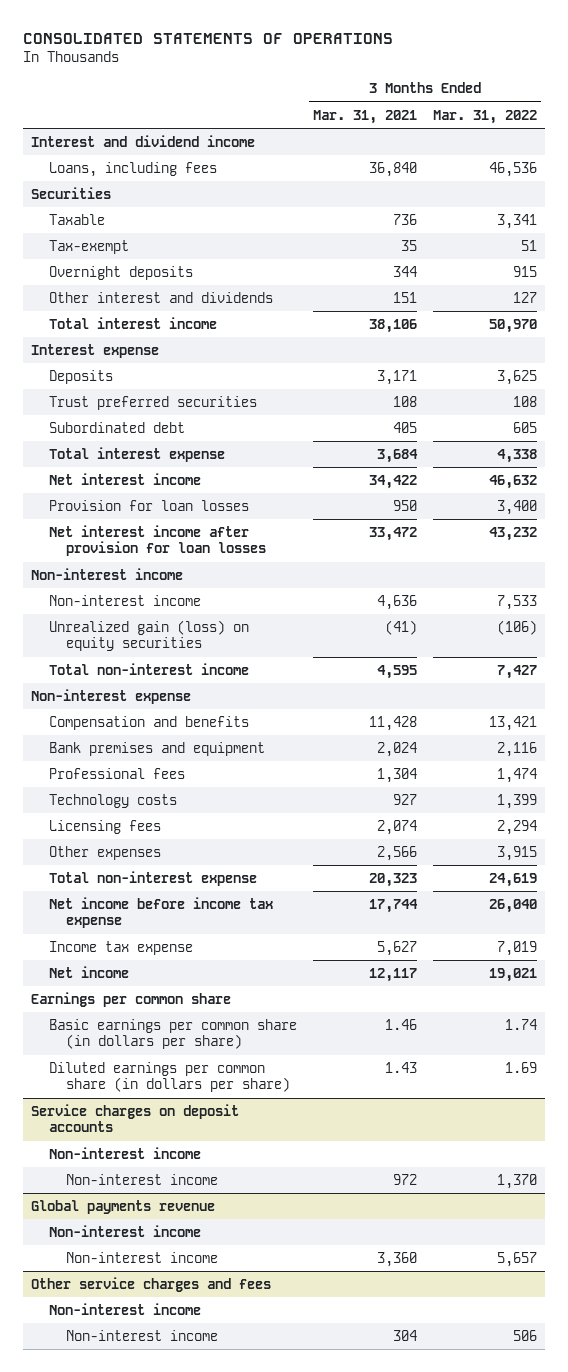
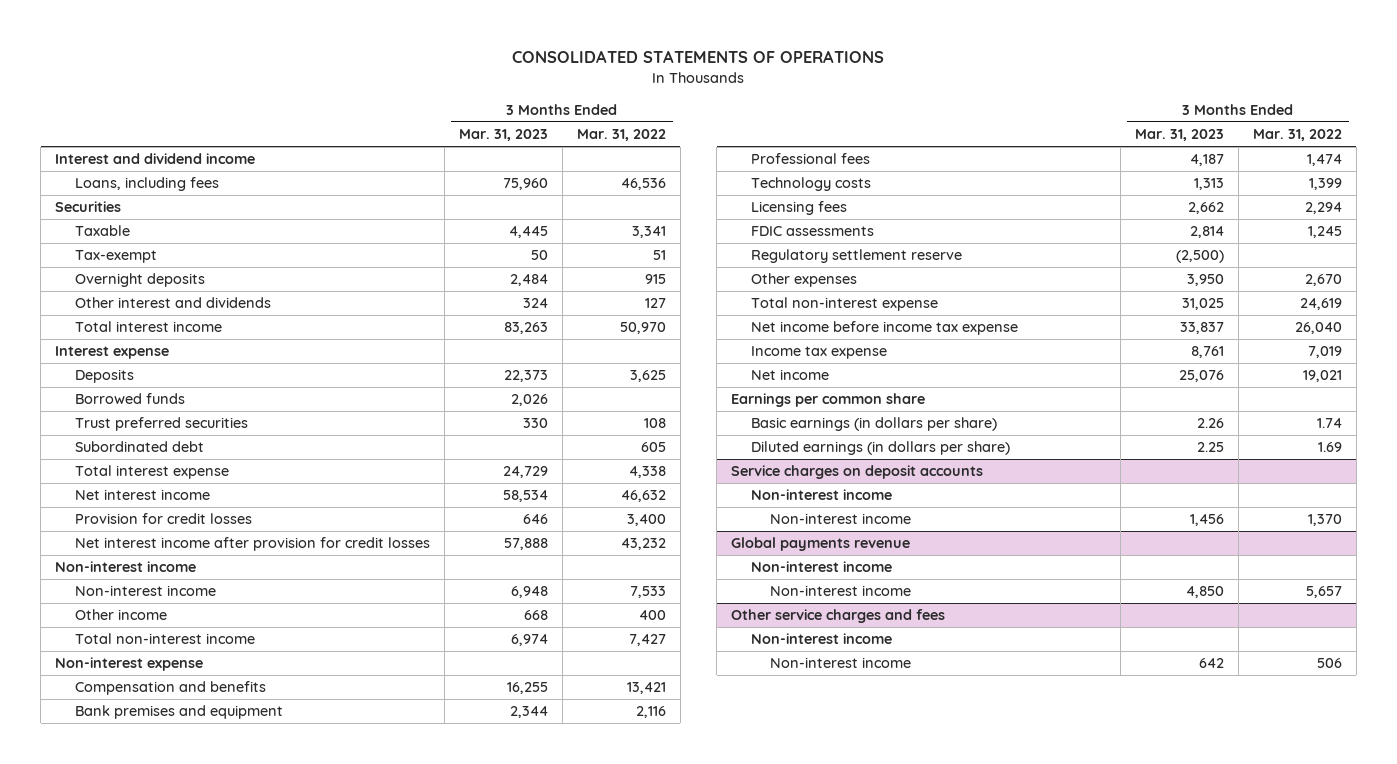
[312,109,417,124] Mar. 31, 2021 -> none
none -> [458,129,548,142] Mar. 31, 2023
none -> [74,393,185,405] Borrowed funds
[48,499,249,511] Provision for loan losses -> [74,513,252,525] Provision for credit losses
[48,524,267,557] Net interest income after provision for loan losses -> [74,537,430,552] Net interest income after provision for credit losses
[48,619,249,652] Unrealized gain (loss) on equity securities -> none
none -> [74,609,167,621] Other income
none -> [750,226,874,237] FDIC assessments
none -> [750,249,962,264] Regulatory settlement reserve
[497,845,538,861] 3,915 -> [1304,274,1342,287] 2,670
[48,1018,297,1050] Basic earnings per common share (in dollars per share) -> [750,417,997,432] Basic earnings (in dollars per share)
[48,1061,291,1093] Diluted earnings per common share (in dollars per share) -> [750,441,1010,456] Diluted earnings (in dollars per share)

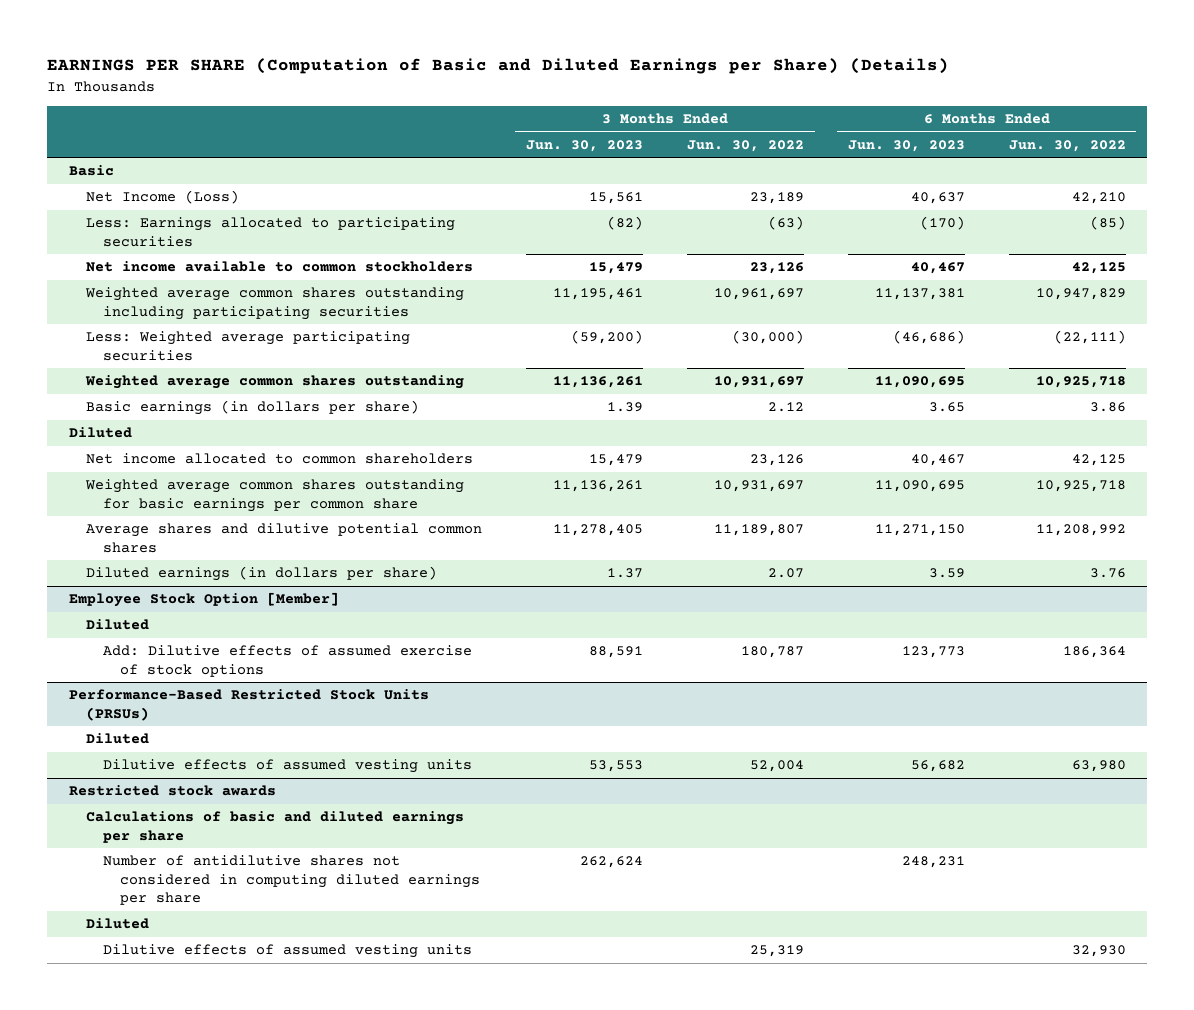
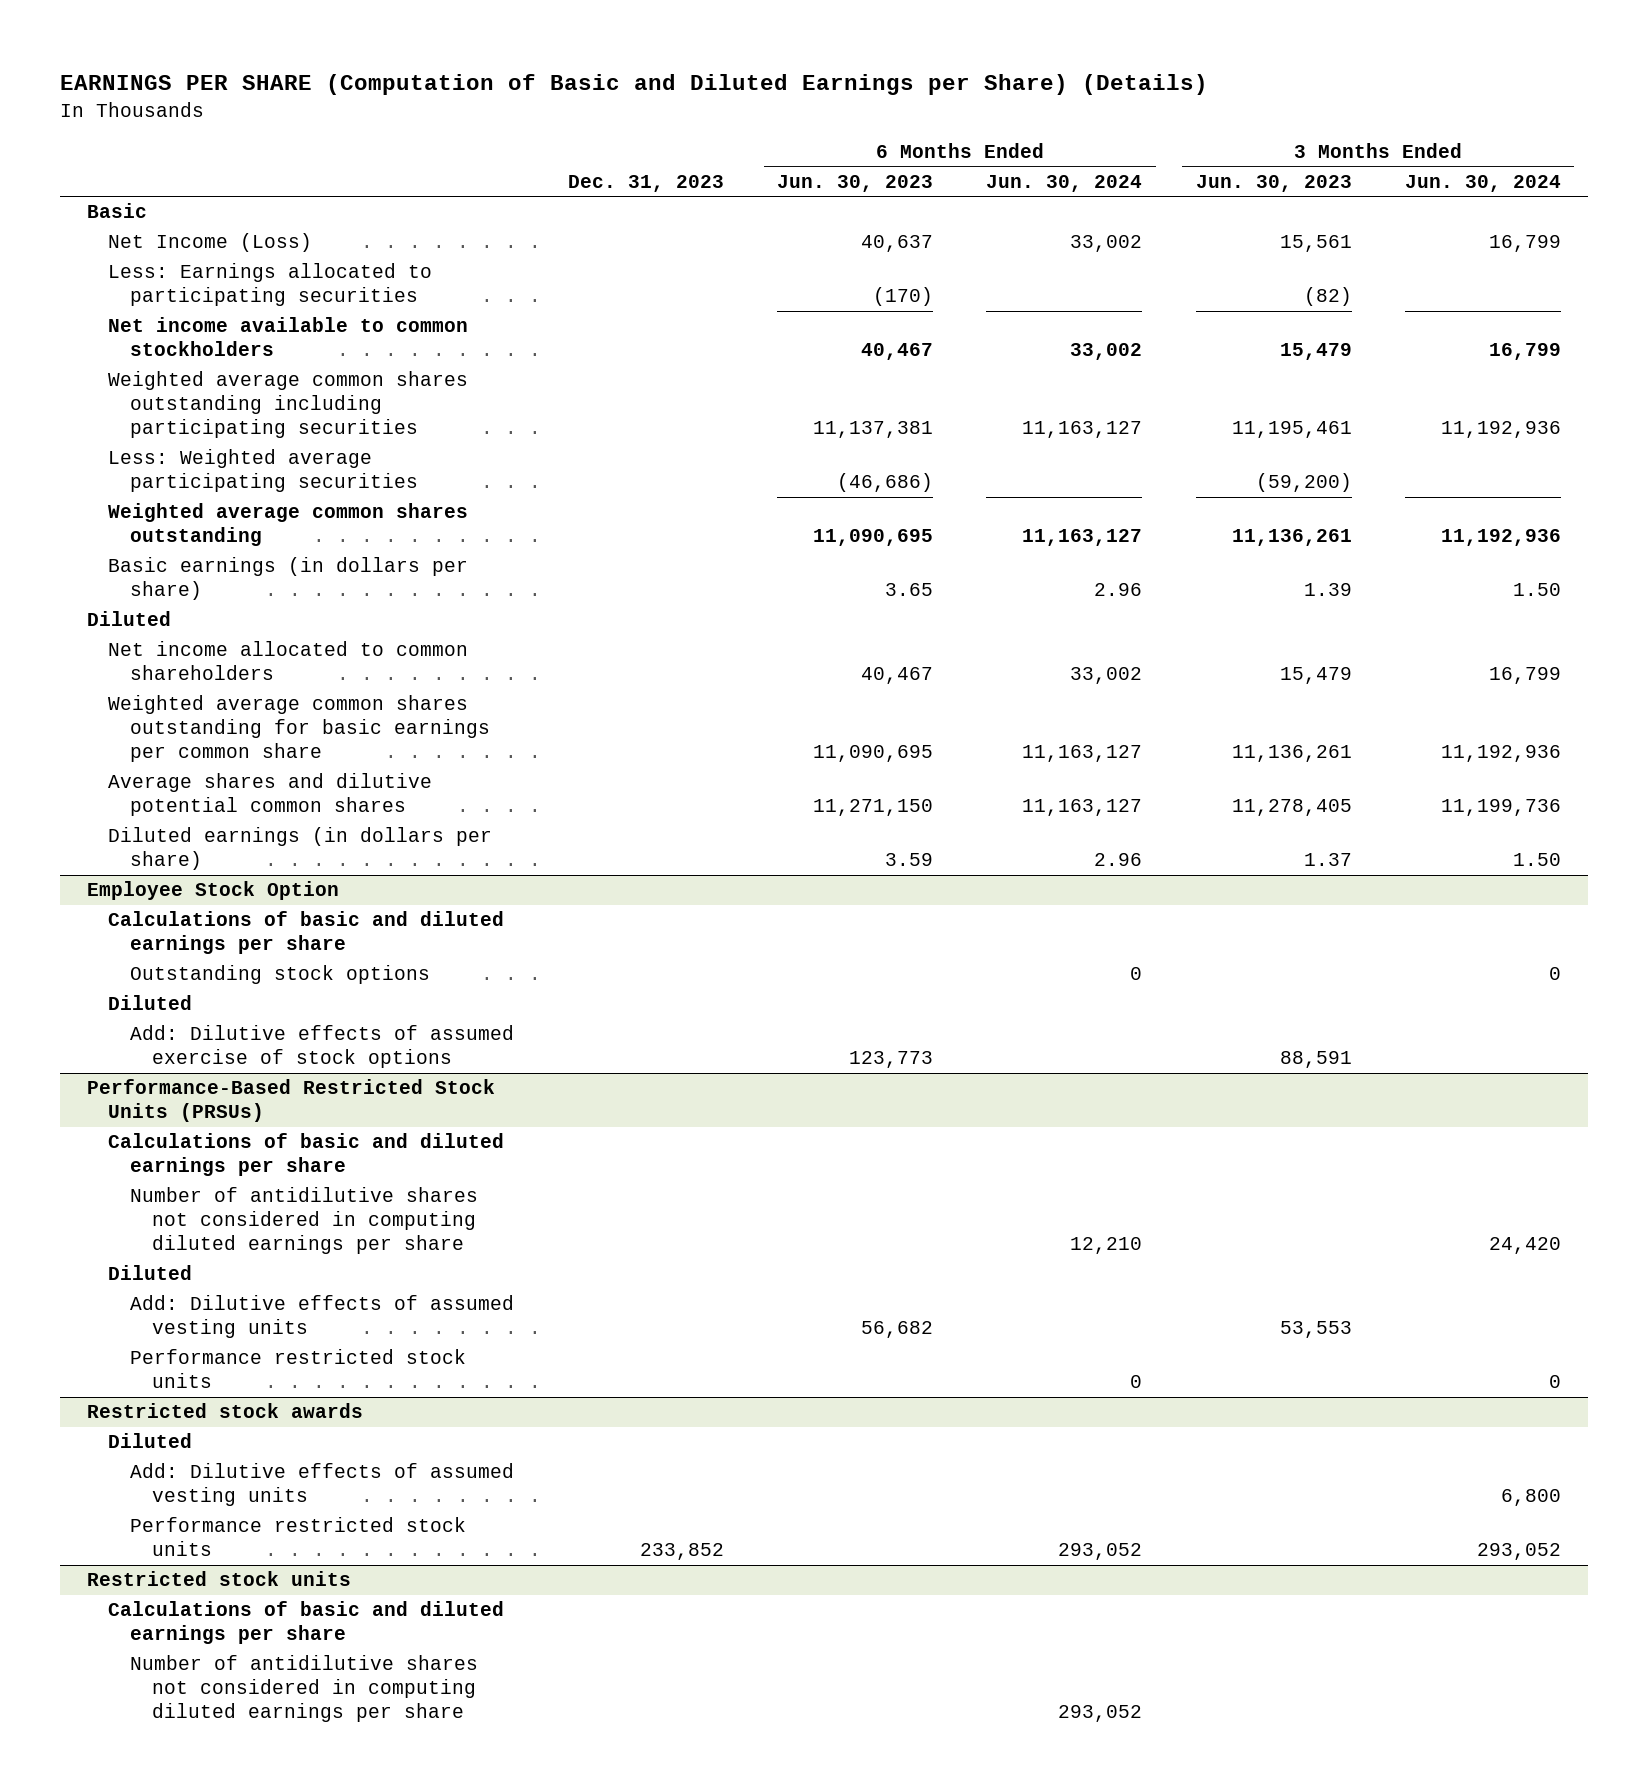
[686,139,804,152] Jun. 30, 2022 -> none
[1008,139,1126,152] Jun. 30, 2022 -> none
none -> [567,174,724,192] Dec. 31, 2023
none -> [986,174,1143,192] Jun. 30, 2024
none -> [1405,174,1562,192] Jun. 30, 2024
[68,592,339,608] Employee Stock Option [Member] -> [86,881,339,901] Employee Stock Option
none -> [108,911,505,955] Calculations of basic and diluted earnings per share
none -> [130,965,431,985] Outstanding stock options
none -> [108,1133,505,1177] Calculations of basic and diluted earnings per share
none -> [130,1187,479,1255] Number of antidilutive shares not considered in computing diluted earnings per share
[103,759,473,774] Dilutive effects of assumed vesting units -> [130,1295,515,1339] Add: Dilutive effects of assumed vesting units
none -> [130,1349,467,1389] Performance restricted stock units
[85,811,464,843] Calculations of basic and diluted earnings per share -> none
[103,855,481,906] Number of antidilutive shares not considered in computing diluted earnings per share -> none
[103,944,473,959] Dilutive effects of assumed vesting units -> [130,1463,515,1507] Add: Dilutive effects of assumed vesting units
none -> [130,1517,467,1557] Performance restricted stock units
none -> [86,1571,351,1587] Restricted stock units
none -> [108,1601,505,1645] Calculations of basic and diluted earnings per share
none -> [130,1655,479,1723] Number of antidilutive shares not considered in computing diluted earnings per share

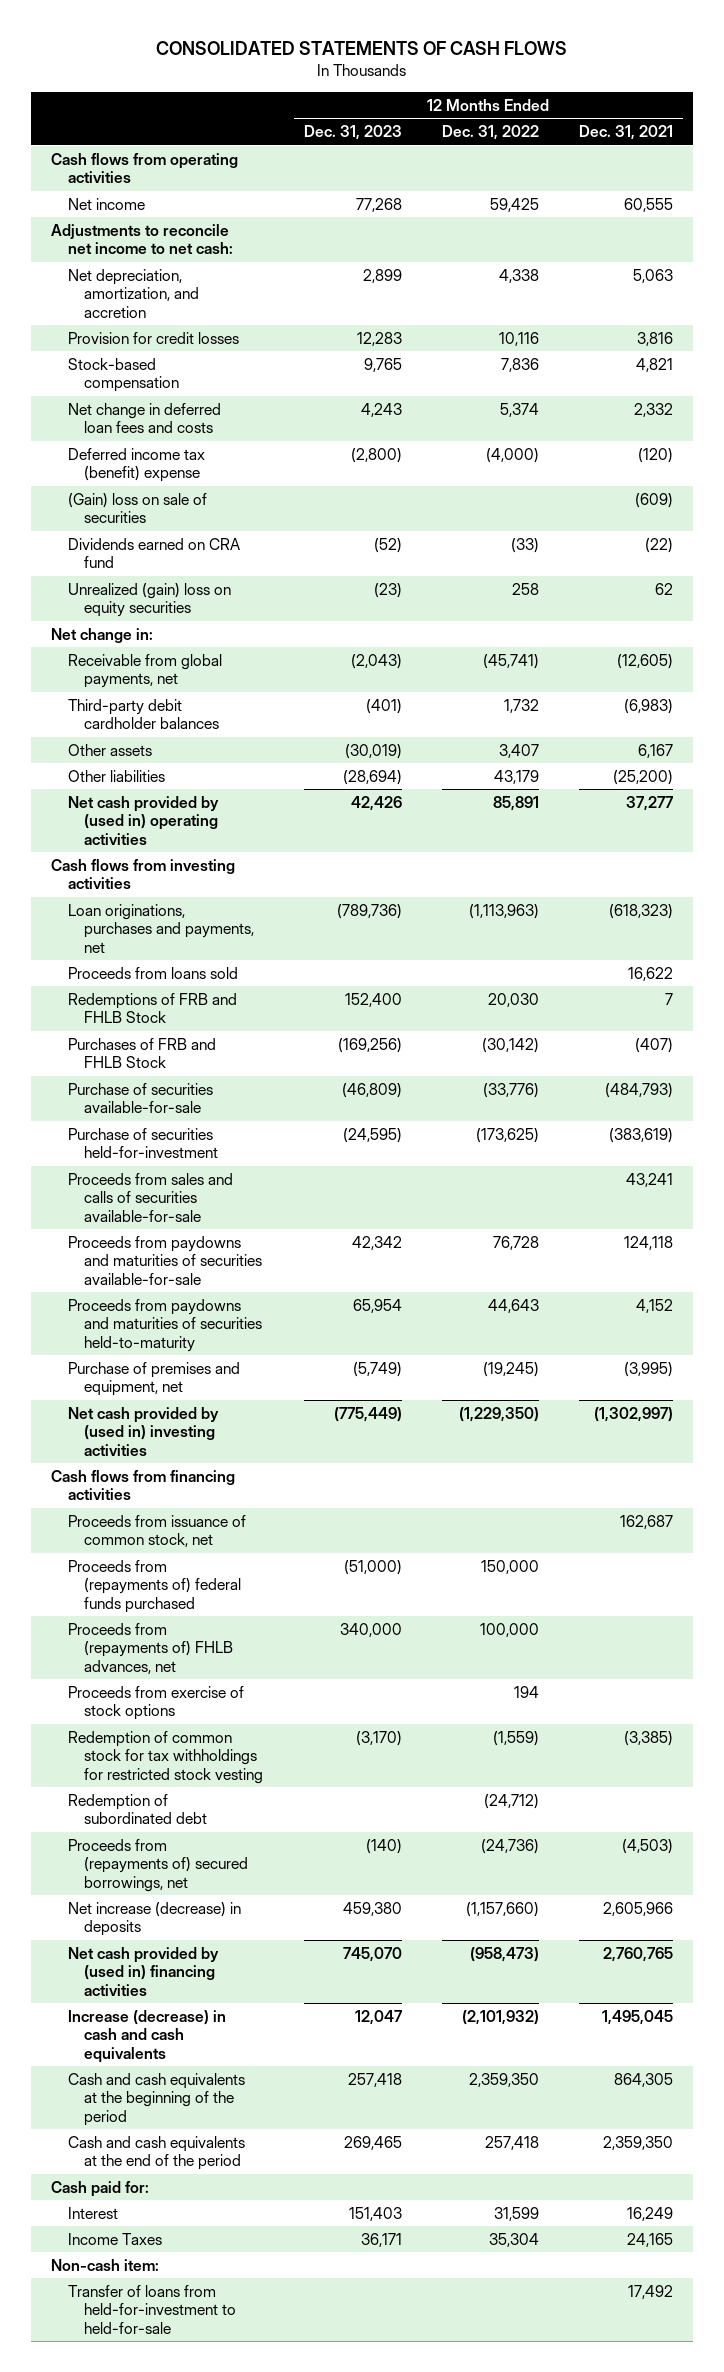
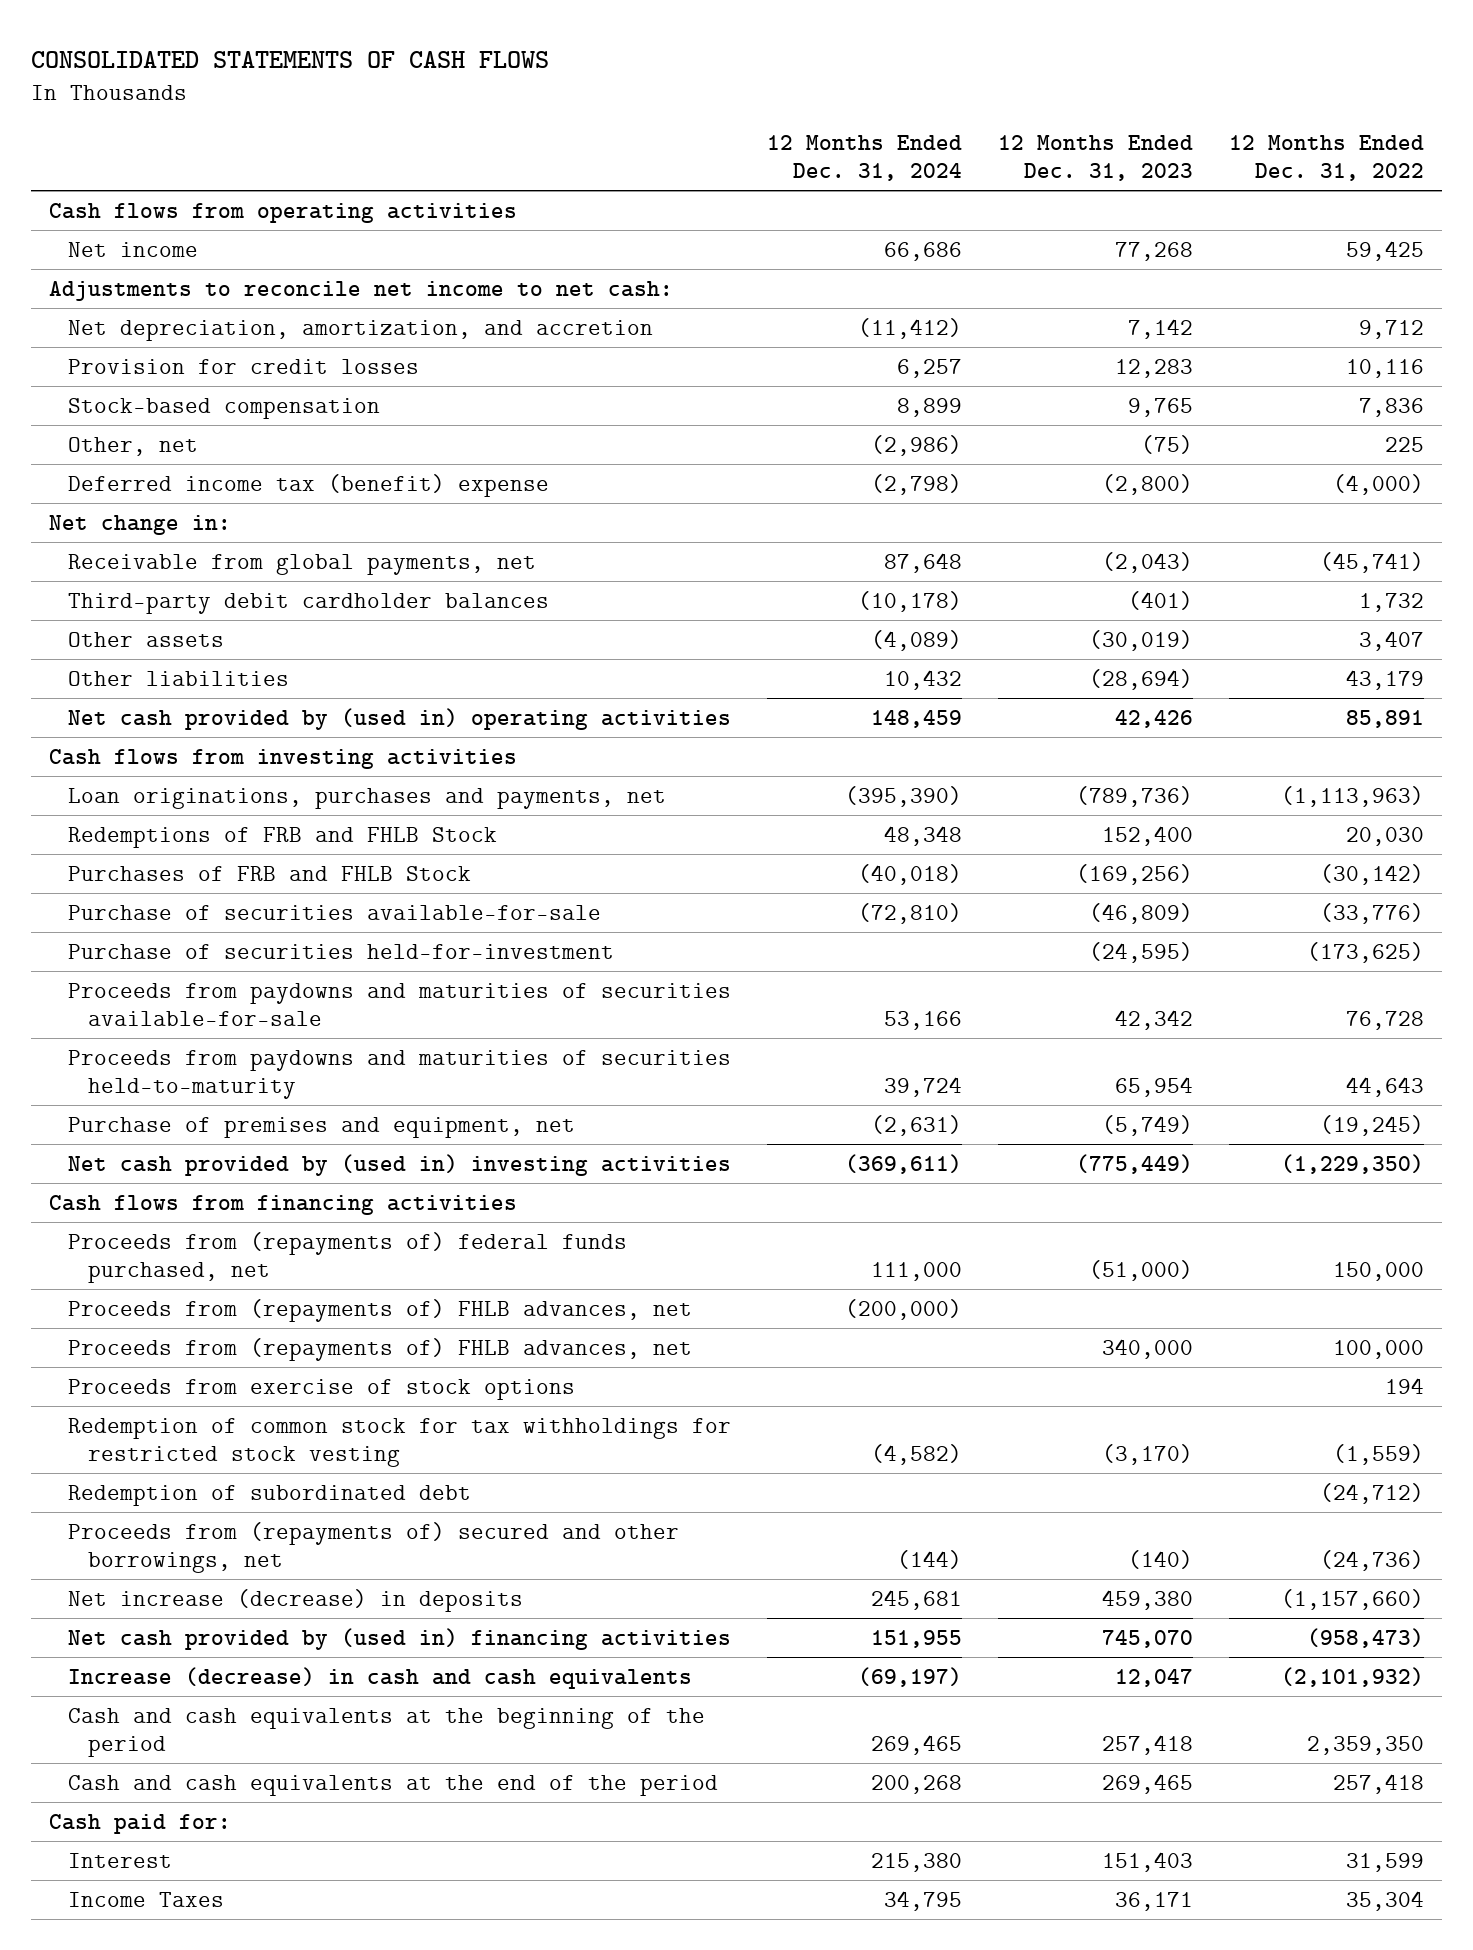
[579,125,674,141] Dec. 31, 2021 -> none
none -> [767,134,963,181] 12 Months Ended Dec. 31, 2024
[362,268,402,283] 2,899 -> [1128,318,1194,339] 7,142
[498,268,539,283] 4,338 -> [1359,319,1425,339] 9,712
[67,402,221,434] Net change in deferred loan fees and costs -> none
none -> [68,436,199,456] Other, net
[67,492,207,524] (Gain) loss on sale of securities -> none
[67,537,240,569] Dividends earned on CRA fund -> none
[67,582,231,618] Unrealized (gain) loss on equity securities -> none
[67,966,238,979] Proceeds from loans sold -> none
[67,1172,233,1222] Proceeds from sales and calls of securities available-for-sale -> none
[67,1514,246,1548] Proceeds from issuance of common stock, net -> none
[67,1559,242,1613] Proceeds from (repayments of) federal funds purchased -> [68,1231,628,1283] Proceeds from (repayments of) federal funds purchased, net
none -> [68,1298,693,1322] Proceeds from (repayments of) FHLB advances, net
[67,1838,249,1892] Proceeds from (repayments of) secured borrowings, net -> [68,1521,680,1573] Proceeds from (repayments of) secured and other borrowings, net
[50,2258,159,2271] Non-cash item: -> none
[67,2284,237,2334] Transfer of loans from held-for-investment to held-for-sale -> none

